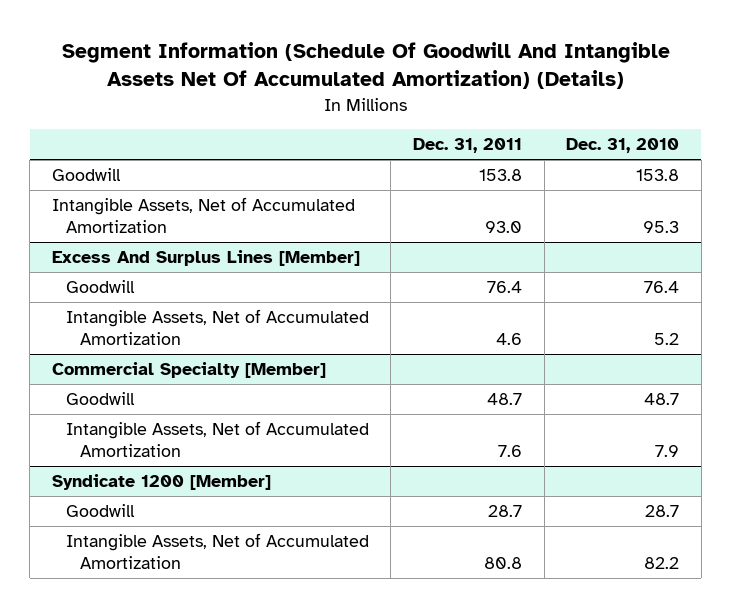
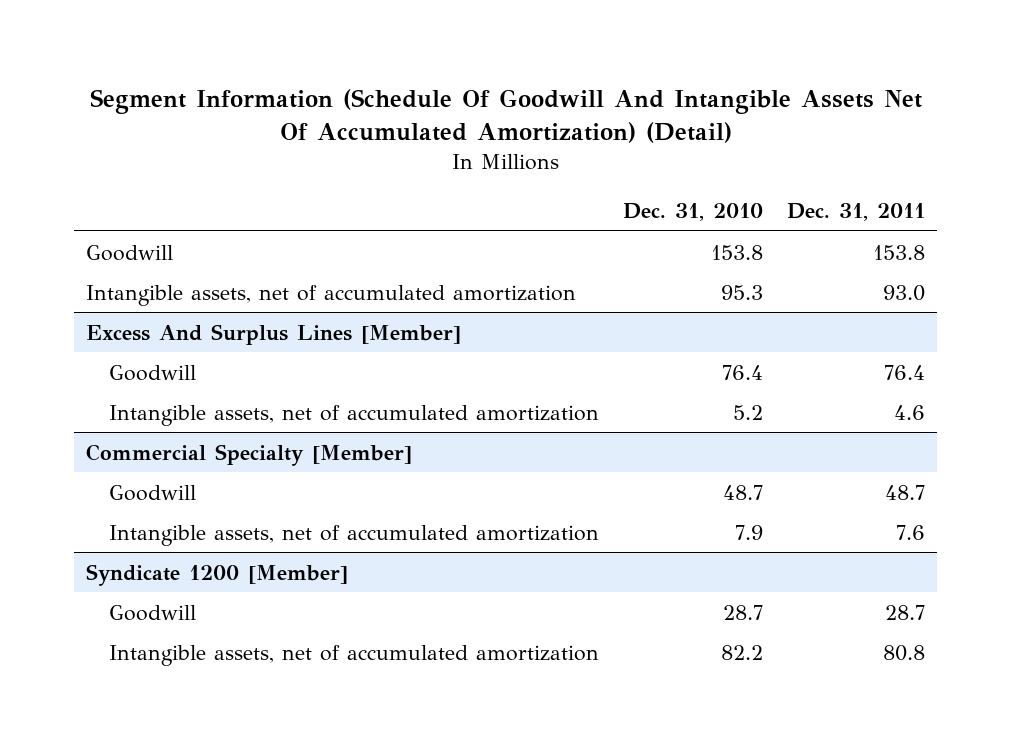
[61,41,670,90] Segment Information (Schedule Of Goodwill And Intangible Assets Net Of Accumulated Amortization) (Details) -> [89,89,922,144] Segment Information (Schedule Of Goodwill And Intangible Assets Net Of Accumulated Amortization) (Detail)
[51,197,355,233] Intangible Assets, Net of Accumulated Amortization -> [86,284,577,306] Intangible assets, net of accumulated amortization
[65,309,369,345] Intangible Assets, Net of Accumulated Amortization -> [108,404,599,426] Intangible assets, net of accumulated amortization
[65,421,369,457] Intangible Assets, Net of Accumulated Amortization -> [108,524,599,546] Intangible assets, net of accumulated amortization
[65,533,369,569] Intangible Assets, Net of Accumulated Amortization -> [108,644,599,666] Intangible assets, net of accumulated amortization

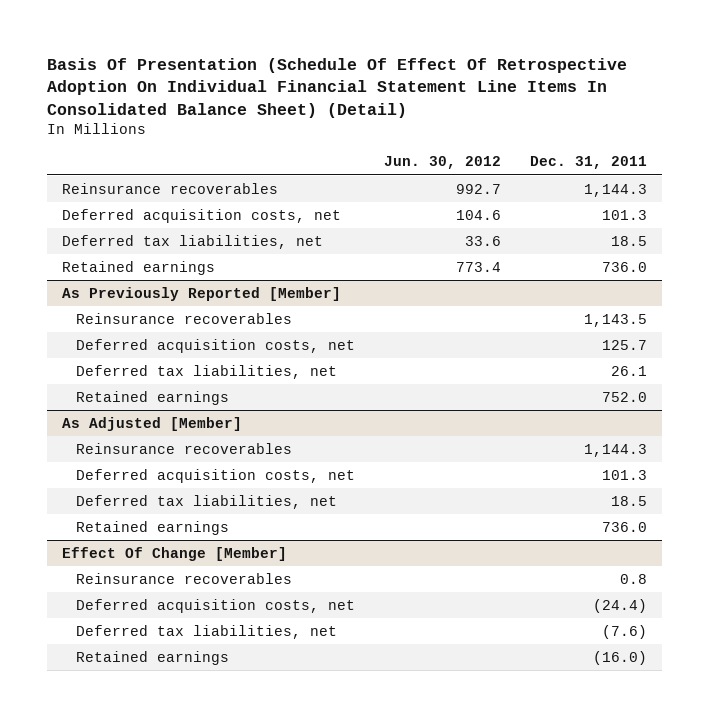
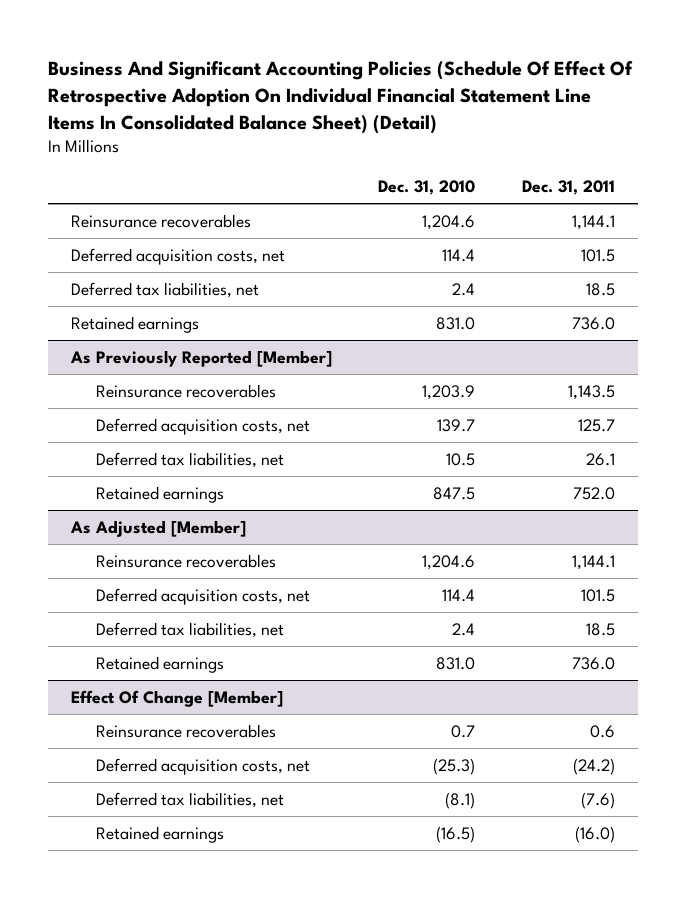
[47,57,628,118] Basis Of Presentation (Schedule Of Effect Of Retrospective Adoption On Individual Financial Statement Line Items In Consolidated Balance Sheet) (Detail) -> [47,60,633,134] Business And Significant Accounting Policies (Schedule Of Effect Of Retrospective Adoption On Individual Financial Statement Line Items In Consolidated Balance Sheet) (Detail)
[384,156,502,170] Jun. 30, 2012 -> none
none -> [378,180,476,196] Dec. 31, 2010
[584,183,648,197] 1,144.3 -> [571,214,615,230] 1,144.1
[602,209,648,220] 101.3 -> [580,248,615,262] 101.5
[584,443,648,457] 1,144.3 -> [571,554,615,570] 1,144.1
[602,469,648,480] 101.3 -> [580,588,615,602] 101.5
[620,573,648,584] 0.8 -> [589,724,615,738] 0.6
[593,598,648,613] (24.4) -> [572,757,615,775] (24.2)

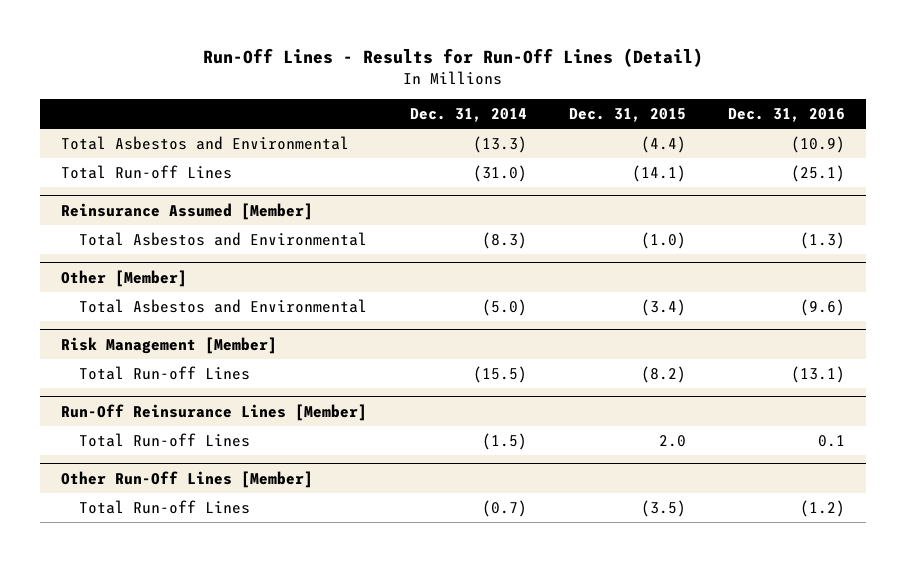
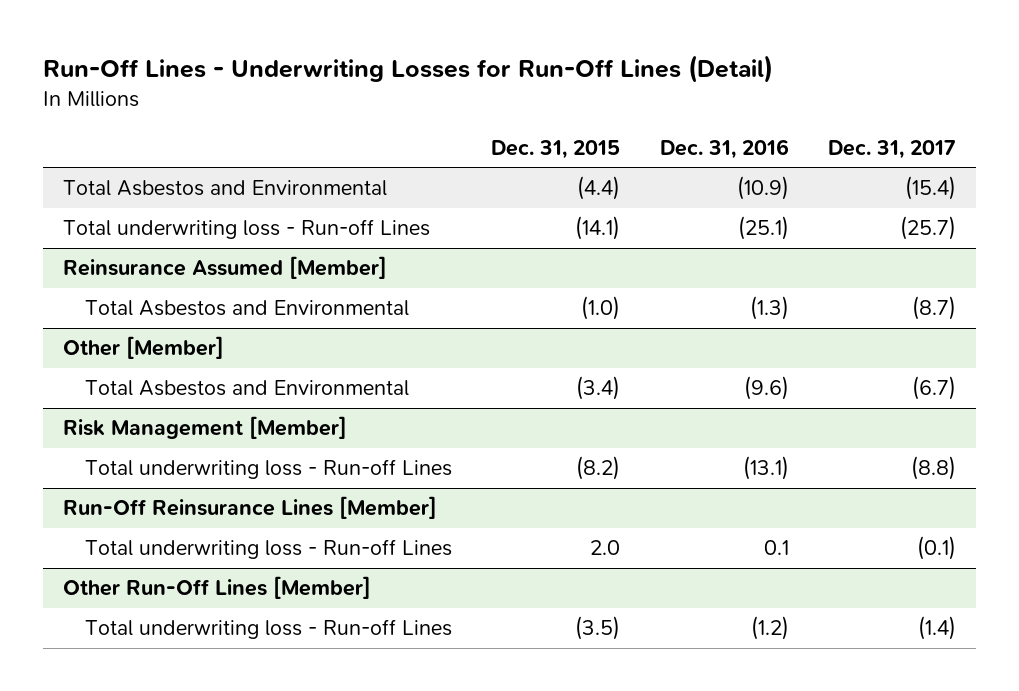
[203,48,704,68] Run-Off Lines - Results for Run-Off Lines (Detail) -> [43,54,774,83] Run-Off Lines - Underwriting Losses for Run-Off Lines (Detail)
[409,108,527,123] Dec. 31, 2014 -> none
none -> [828,139,957,159] Dec. 31, 2017
[60,164,232,179] Total Run-off Lines -> [62,219,430,240] Total underwriting loss - Run-off Lines
[79,365,251,380] Total Run-off Lines -> [84,459,452,480] Total underwriting loss - Run-off Lines
[79,432,251,447] Total Run-off Lines -> [84,539,452,560] Total underwriting loss - Run-off Lines
[79,499,251,514] Total Run-off Lines -> [84,619,452,640] Total underwriting loss - Run-off Lines

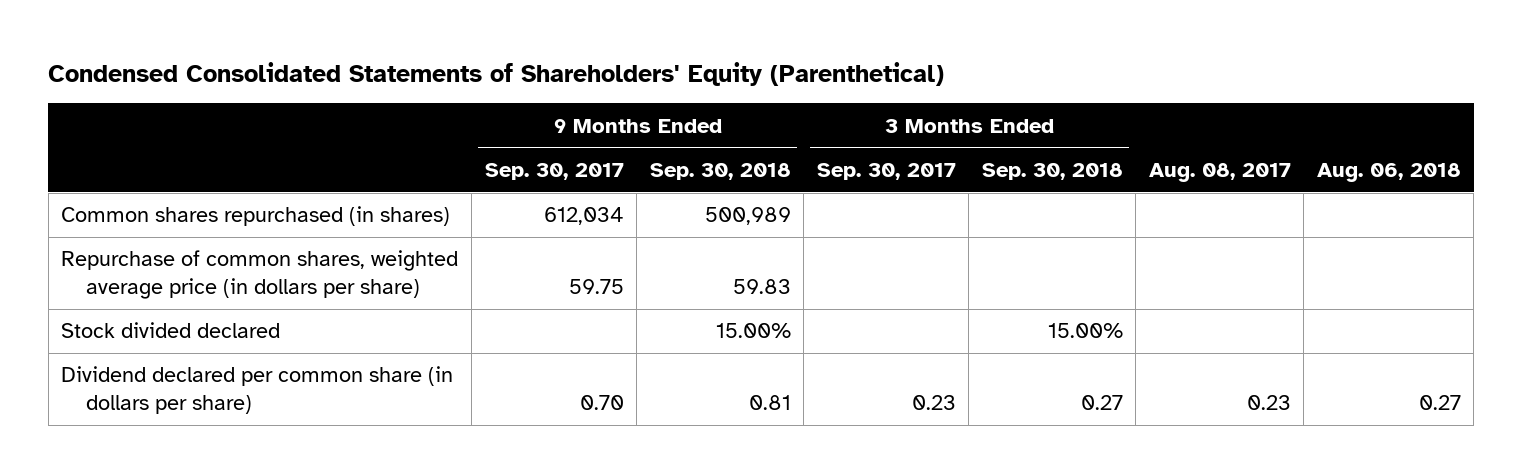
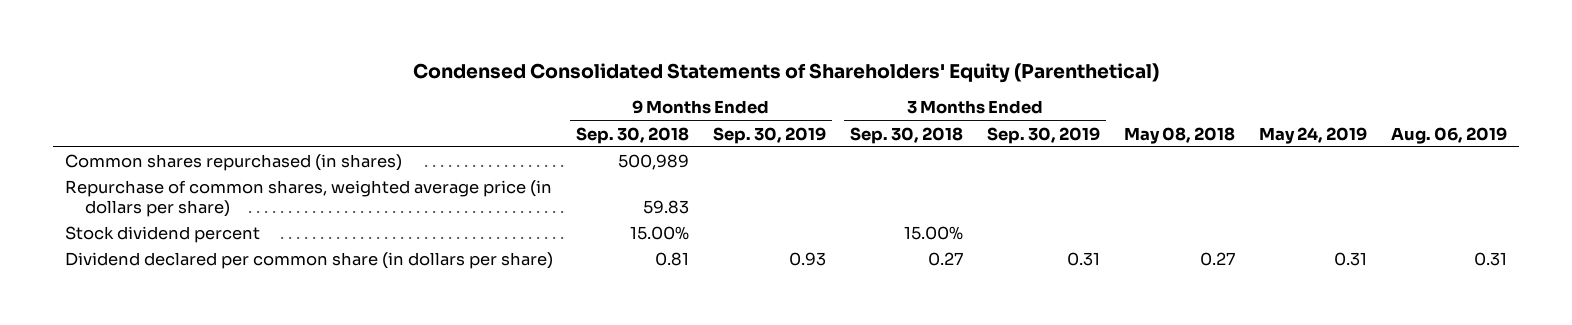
[484,162,624,180] Sep. 30, 2017 -> none
[816,162,956,180] Sep. 30, 2017 -> none
[1148,162,1291,182] Aug. 08, 2017 -> none
[1316,162,1461,182] Aug. 06, 2018 -> none
none -> [713,126,827,144] Sep. 30, 2019
none -> [987,126,1101,144] Sep. 30, 2019
none -> [1124,126,1236,144] May 08, 2018
none -> [1259,126,1368,144] May 24, 2019
none -> [1391,126,1508,144] Aug. 06, 2019
[61,322,281,339] Stock divided declared -> [64,226,260,244] Stock dividend percent

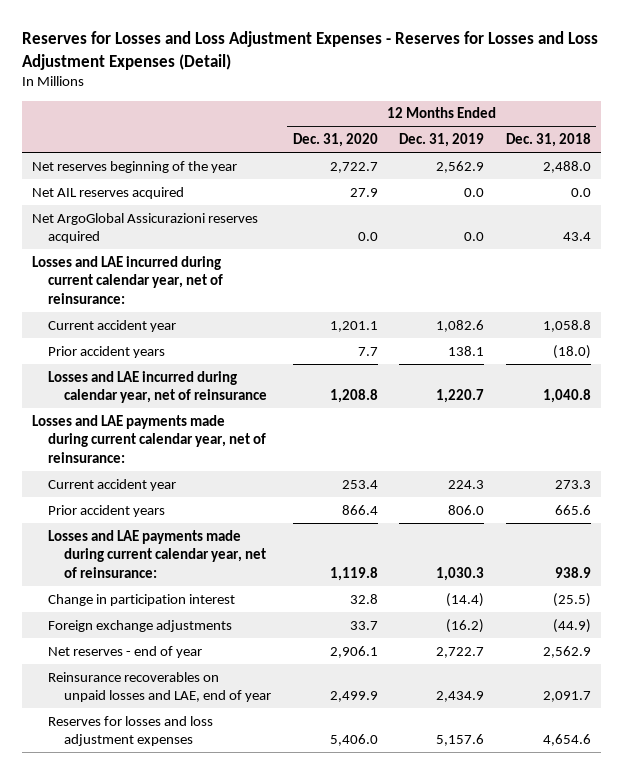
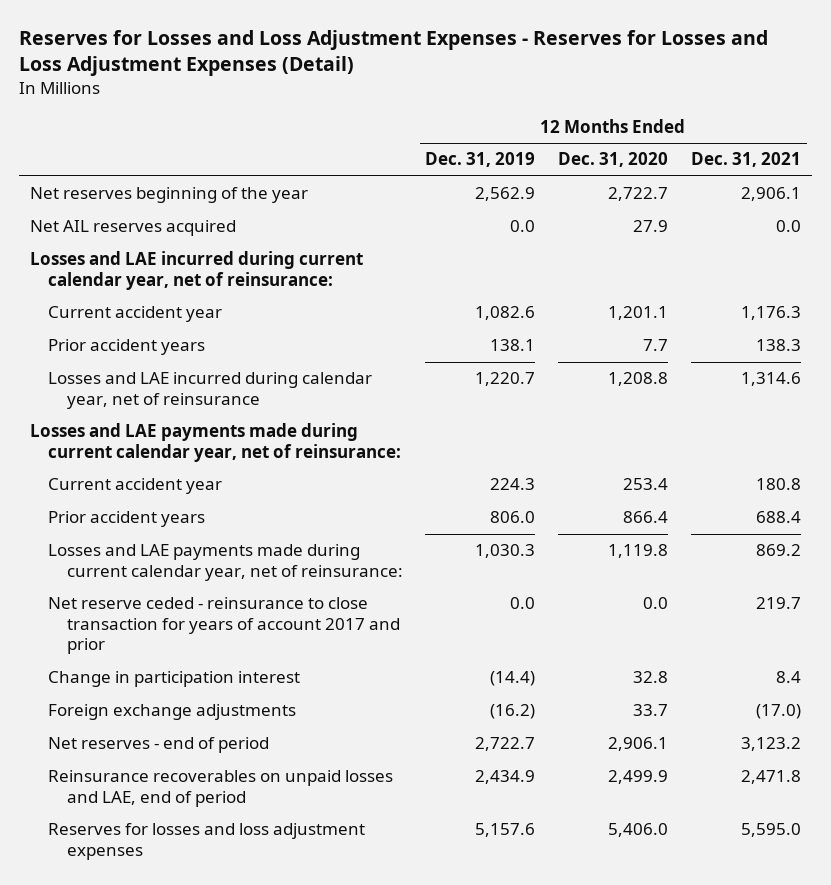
[505,133,591,148] Dec. 31, 2018 -> none
none -> [690,152,801,168] Dec. 31, 2021
[32,212,259,244] Net ArgoGlobal Assicurazioni reserves acquired -> none
none -> [48,597,400,655] Net reserve ceded - reinsurance to close transaction for years of account 2017 and prior
[48,645,203,658] Net reserves - end of year -> [48,737,270,754] Net reserves - end of period
[48,671,272,703] Reinsurance recoverables on unpaid losses and LAE, end of year -> [48,770,394,807] Reinsurance recoverables on unpaid losses and LAE, end of period

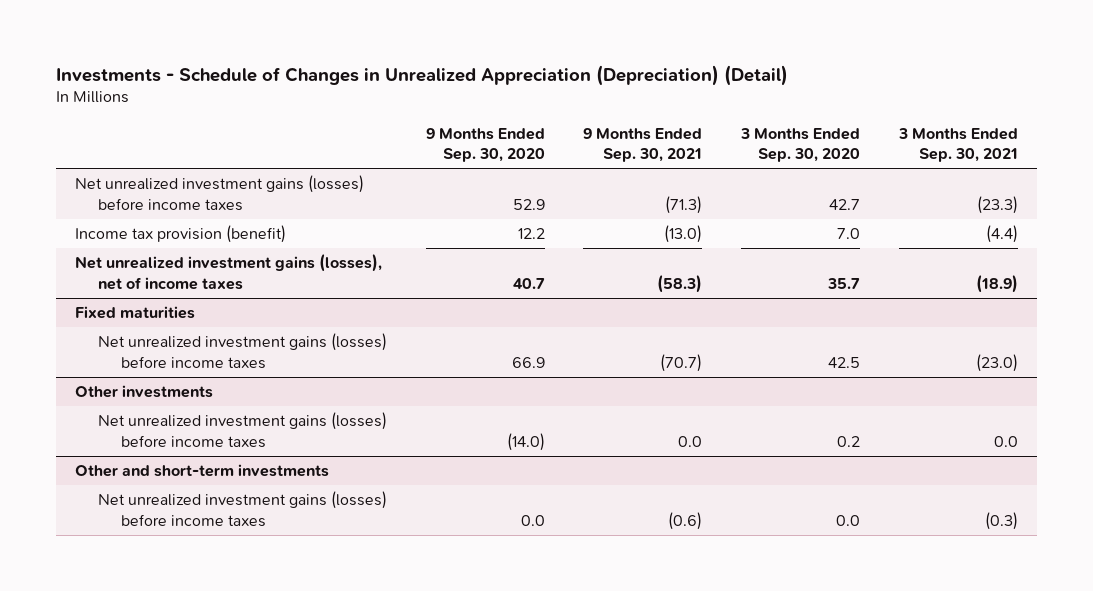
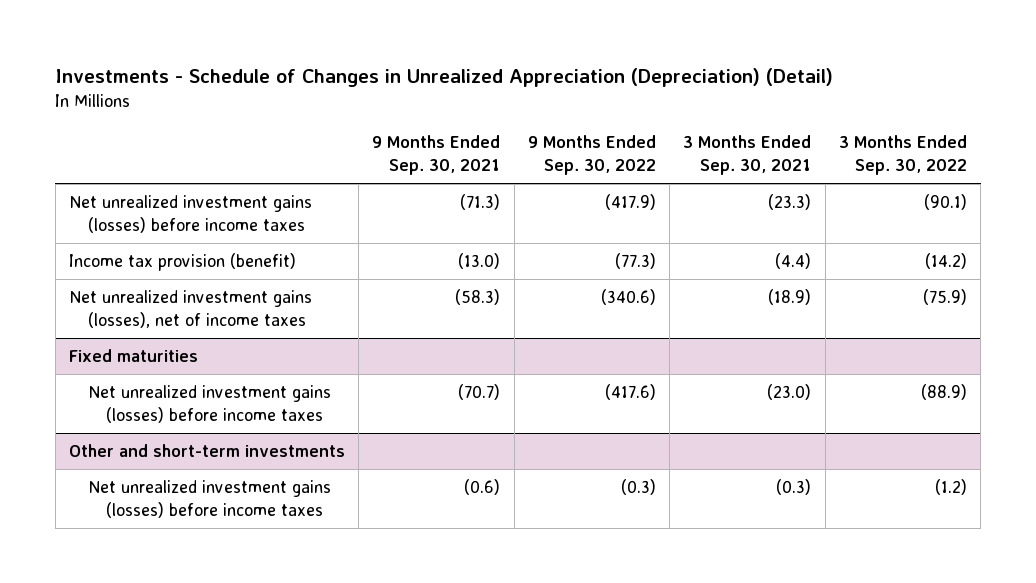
[425,127,545,162] 9 Months Ended Sep. 30, 2020 -> none
[739,127,860,162] 3 Months Ended Sep. 30, 2020 -> none
none -> [527,135,656,176] 9 Months Ended Sep. 30, 2022
none -> [838,135,967,176] 3 Months Ended Sep. 30, 2022
[75,385,214,399] Other investments -> none
[97,412,387,448] Net unrealized investment gains (losses) before income taxes -> none

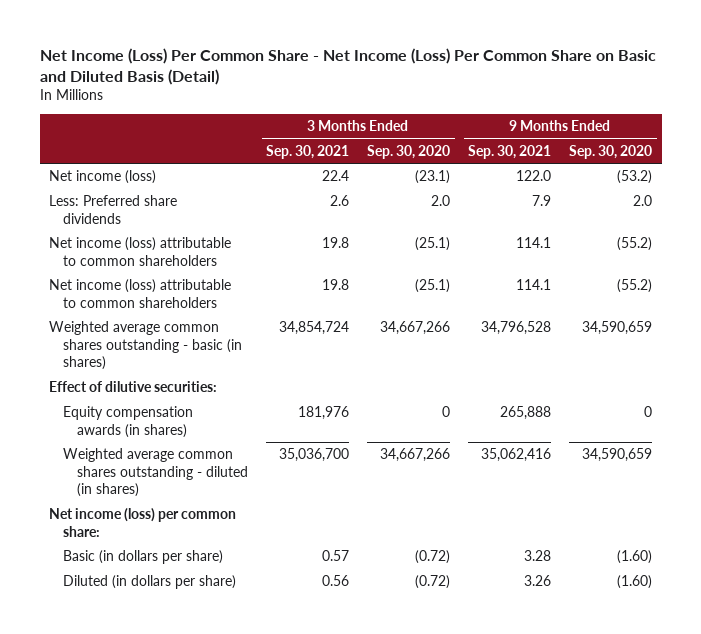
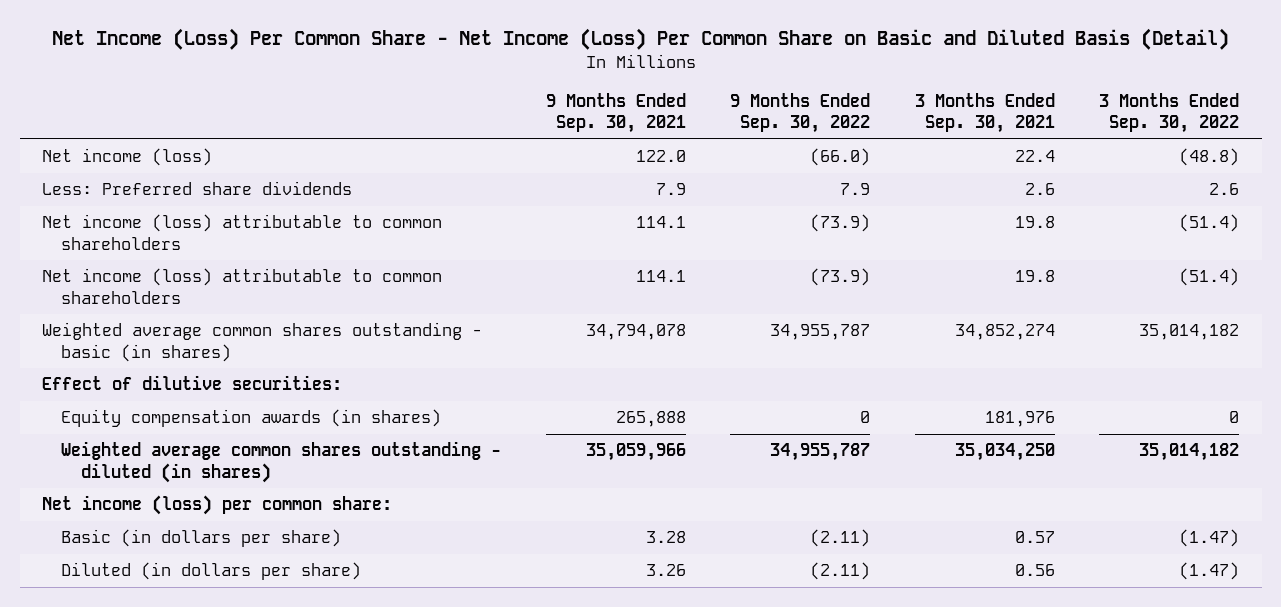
[367,144,451,159] Sep. 30, 2020 -> none
[569,144,653,159] Sep. 30, 2020 -> none
none -> [730,92,871,134] 9 Months Ended Sep. 30, 2022
none -> [1099,92,1240,134] 3 Months Ended Sep. 30, 2022
[279,321,350,336] 34,854,724 -> [954,324,1055,341] 34,852,274
[481,321,552,336] 34,796,528 -> [585,324,686,341] 34,794,078
[279,448,350,463] 35,036,700 -> [954,443,1055,462] 35,034,250
[481,448,552,463] 35,062,416 -> [585,443,686,462] 35,059,966

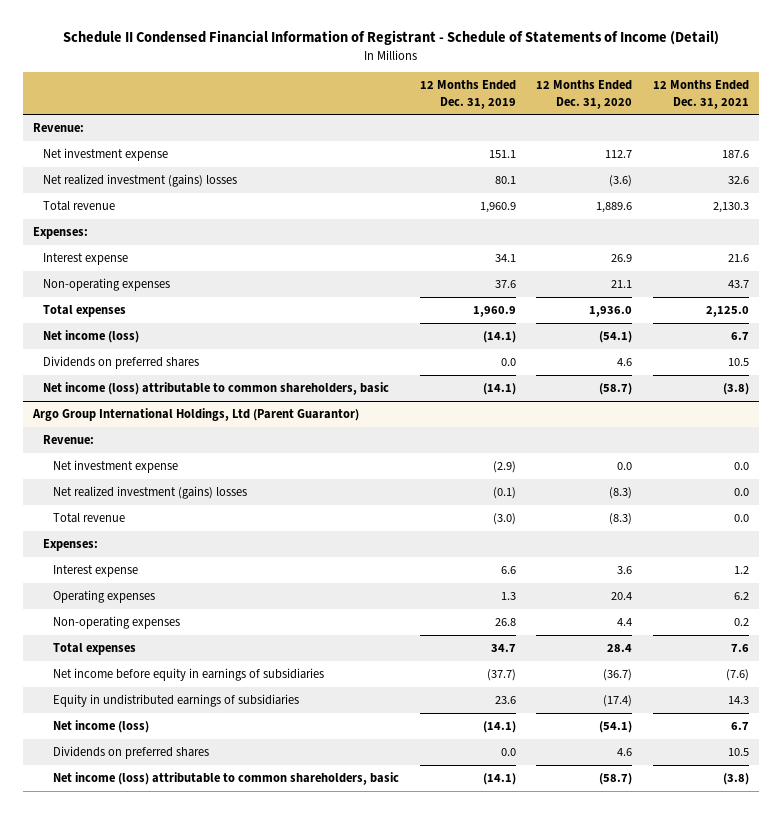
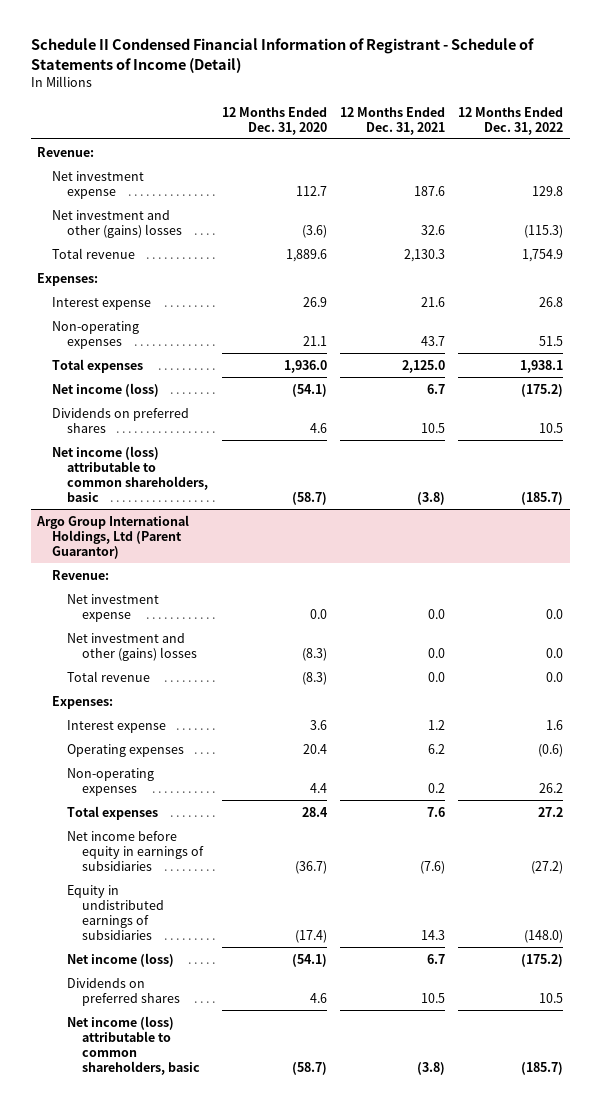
[419,80,516,109] 12 Months Ended Dec. 31, 2019 -> none
none -> [458,106,564,135] 12 Months Ended Dec. 31, 2022
[43,174,238,188] Net realized investment (gains) losses -> [52,209,183,238] Net investment and other (gains) losses
[53,486,248,500] Net realized investment (gains) losses -> [67,632,198,661] Net investment and other (gains) losses

